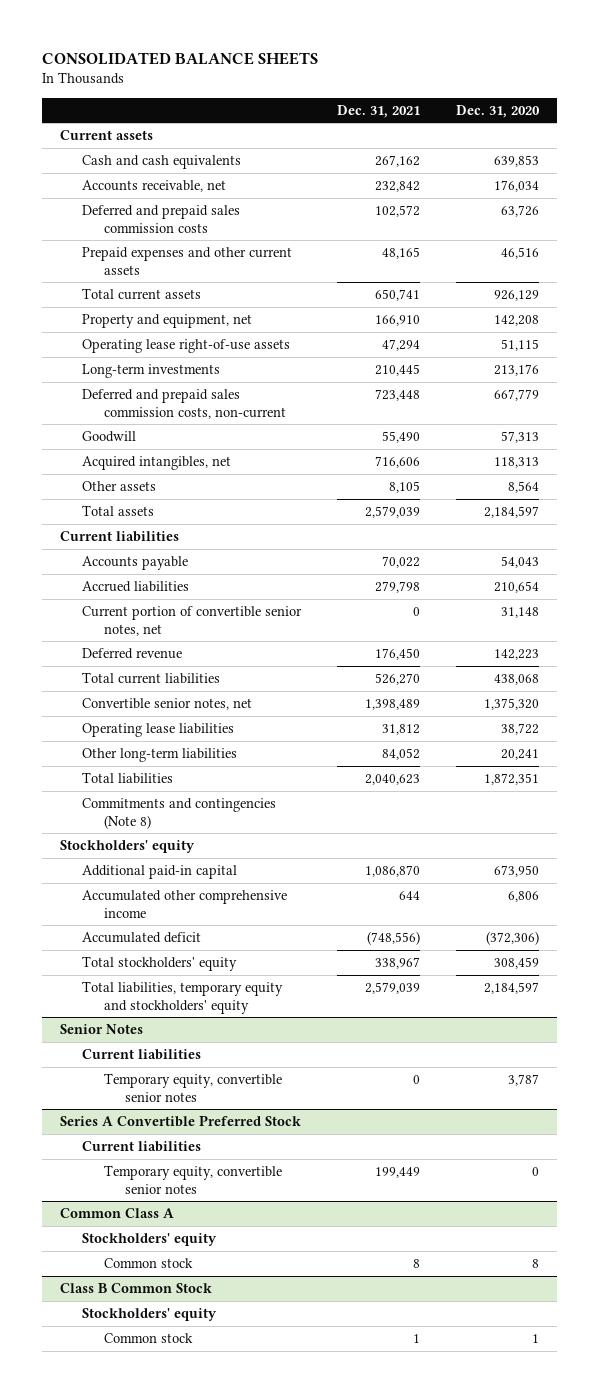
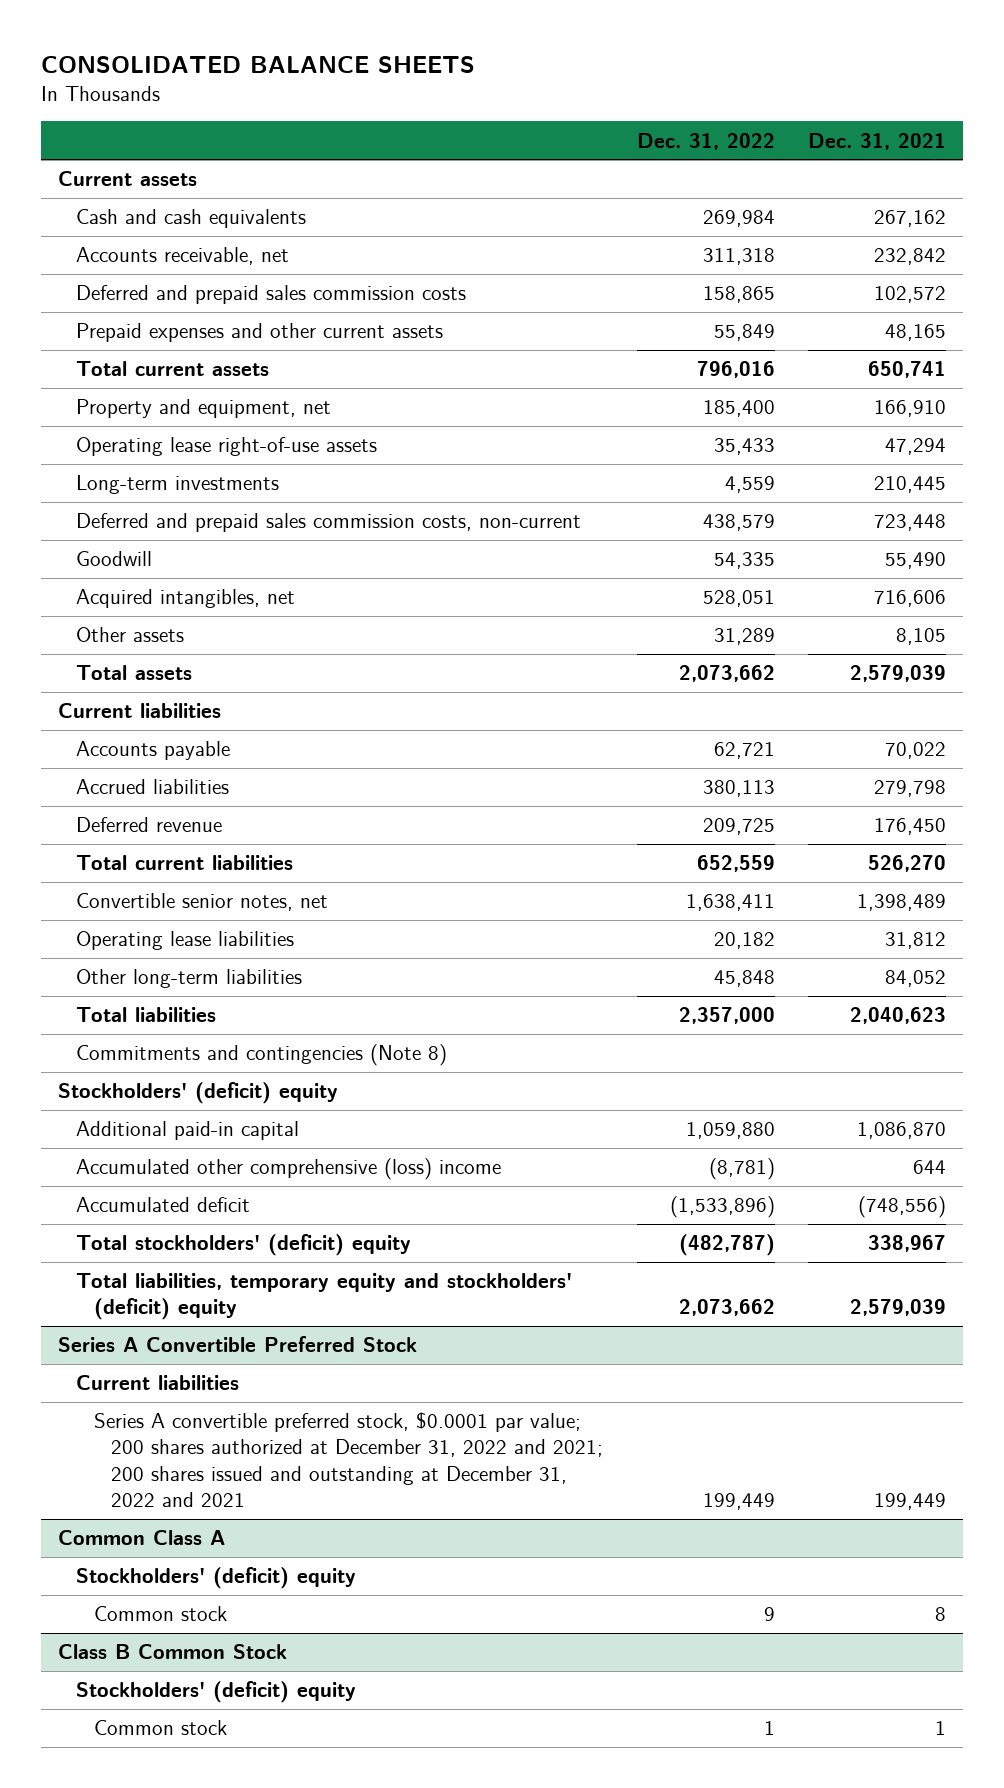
[455,104,540,118] Dec. 31, 2020 -> none
none -> [636,132,775,150] Dec. 31, 2022
[81,606,302,636] Current portion of convertible senior notes, net -> none
[59,840,195,854] Stockholders' equity -> [58,1082,339,1105] Stockholders' (deficit) equity
[81,890,287,918] Accumulated other comprehensive income -> [75,1158,501,1181] Accumulated other comprehensive (loss) income
[59,1024,143,1035] Senior Notes -> none
[81,1049,201,1061] Current liabilities -> none
[103,1073,282,1102] Temporary equity, convertible senior notes -> none
[81,956,237,972] Total stockholders' equity -> [75,1234,411,1257] Total stockholders' (deficit) equity
[81,981,283,1014] Total liabilities, temporary equity and stockholders' equity -> [75,1273,572,1321] Total liabilities, temporary equity and stockholders' (deficit) equity
[103,1165,282,1194] Temporary equity, convertible senior notes -> [93,1412,604,1507] Series A convertible preferred stock, $0.0001 par value; 200 shares authorized at December 31, 2022 and 2021; 200 shares issued and outstanding at December 31, 2022 and 2021
[81,1233,217,1247] Stockholders' equity -> [75,1567,356,1590] Stockholders' (deficit) equity
[81,1308,217,1322] Stockholders' equity -> [75,1681,356,1704] Stockholders' (deficit) equity

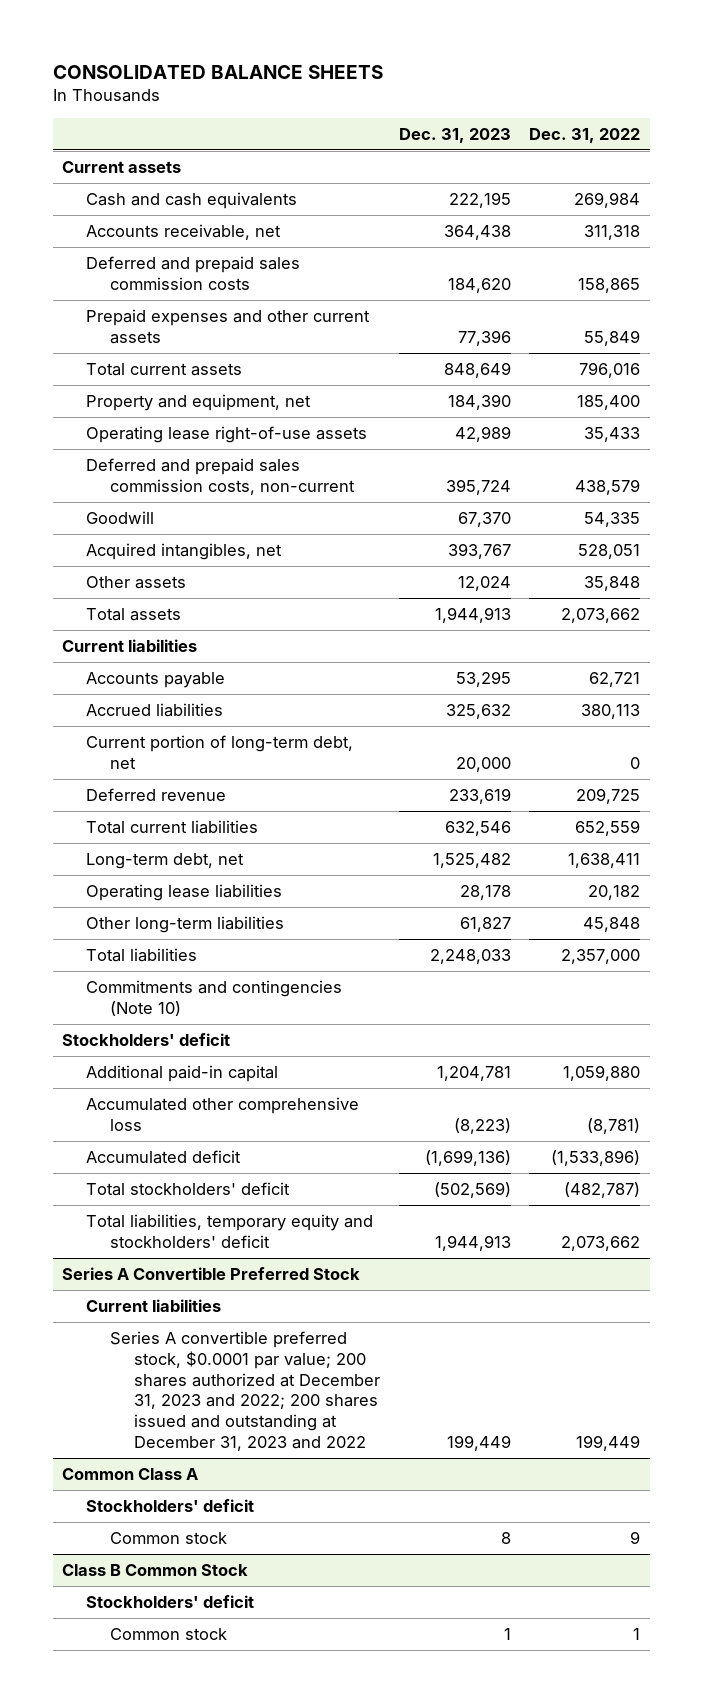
[808,132,947,150] Dec. 31, 2021 -> none
none -> [398,127,511,143] Dec. 31, 2023
[75,475,279,495] Long-term investments -> none
[713,628,775,646] 31,289 -> [584,576,641,592] 35,848
none -> [86,735,354,769] Current portion of long-term debt, net
[75,893,328,912] Convertible senior notes, net -> [86,853,245,870] Long-term debt, net
[75,1044,447,1067] Commitments and contingencies (Note 8) -> [86,980,343,1016] Commitments and contingencies (Note 10)
[58,1082,339,1105] Stockholders' (deficit) equity -> [62,1033,231,1047] Stockholders' deficit
[75,1158,501,1181] Accumulated other comprehensive (loss) income -> [86,1097,360,1131] Accumulated other comprehensive loss
[75,1234,411,1257] Total stockholders' (deficit) equity -> [86,1182,291,1197] Total stockholders' deficit
[75,1273,572,1321] Total liabilities, temporary equity and stockholders' (deficit) equity -> [86,1214,374,1248] Total liabilities, temporary equity and stockholders' deficit
[93,1412,604,1507] Series A convertible preferred stock, $0.0001 par value; 200 shares authorized at December 31, 2022 and 2021; 200 shares issued and outstanding at December 31, 2022 and 2021 -> [110,1331,380,1451] Series A convertible preferred stock, $0.0001 par value; 200 shares authorized at December 31, 2023 and 2022; 200 shares issued and outstanding at December 31, 2023 and 2022
[75,1567,356,1590] Stockholders' (deficit) equity -> [86,1499,255,1513] Stockholders' deficit
[75,1681,356,1704] Stockholders' (deficit) equity -> [86,1595,255,1609] Stockholders' deficit

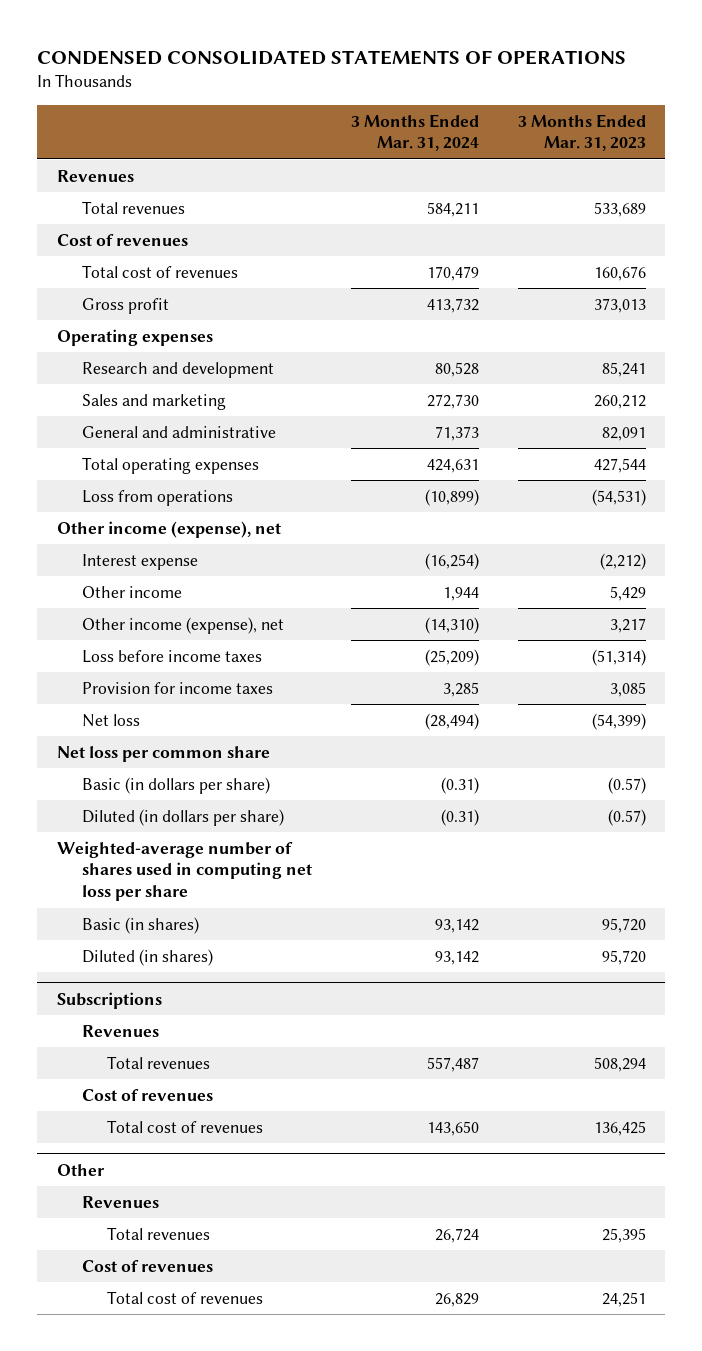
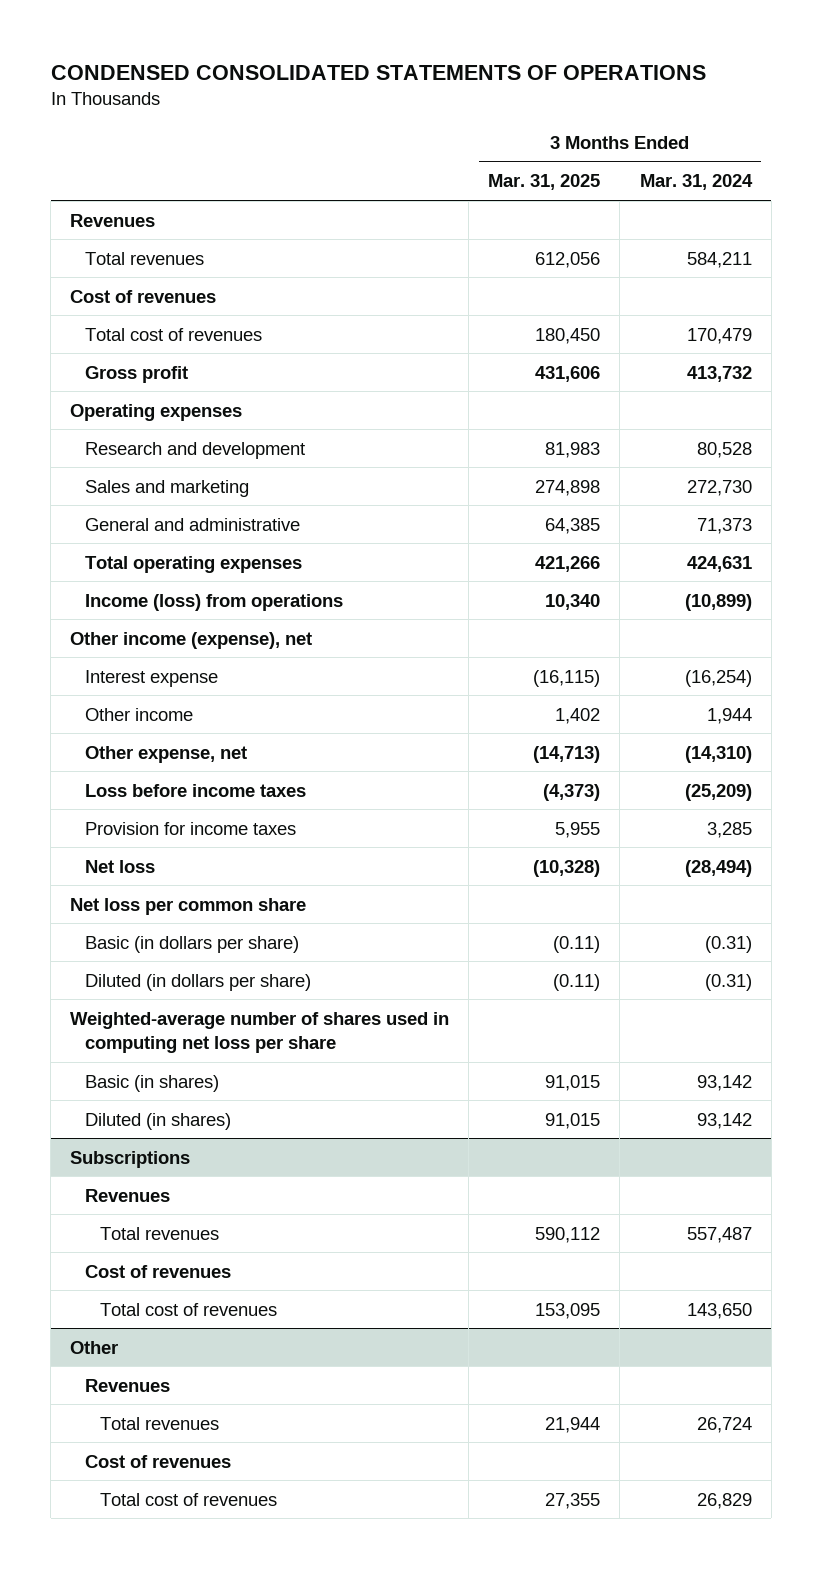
[517,113,646,152] 3 Months Ended Mar. 31, 2023 -> none
none -> [488,174,601,191] Mar. 31, 2025
[81,489,233,506] Loss from operations -> [85,593,344,611] Income (loss) from operations
[81,616,284,634] Other income (expense), net -> [85,745,248,763] Other expense, net

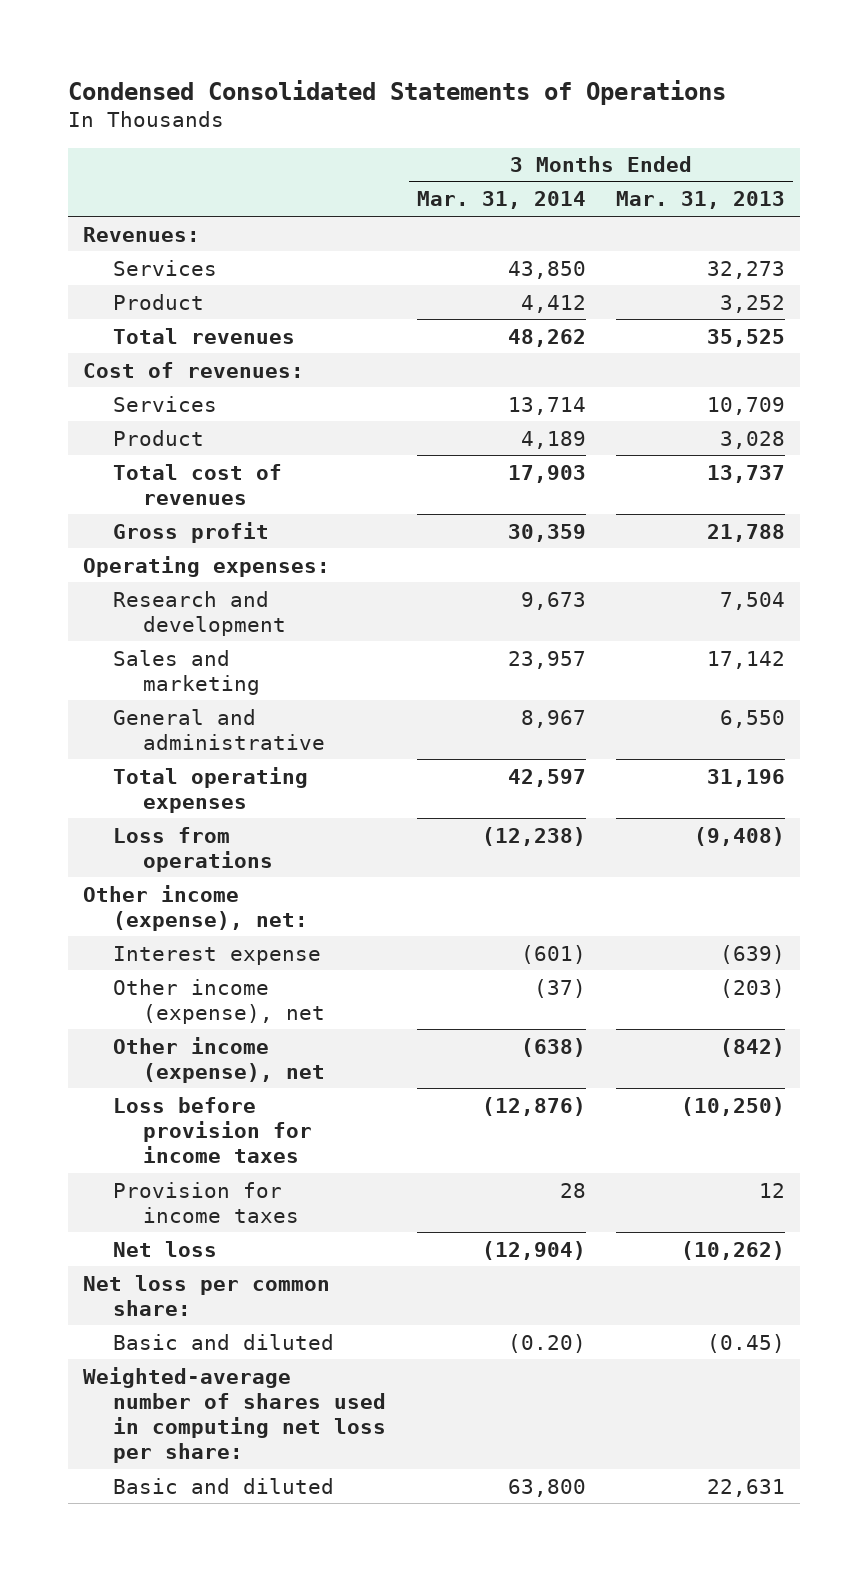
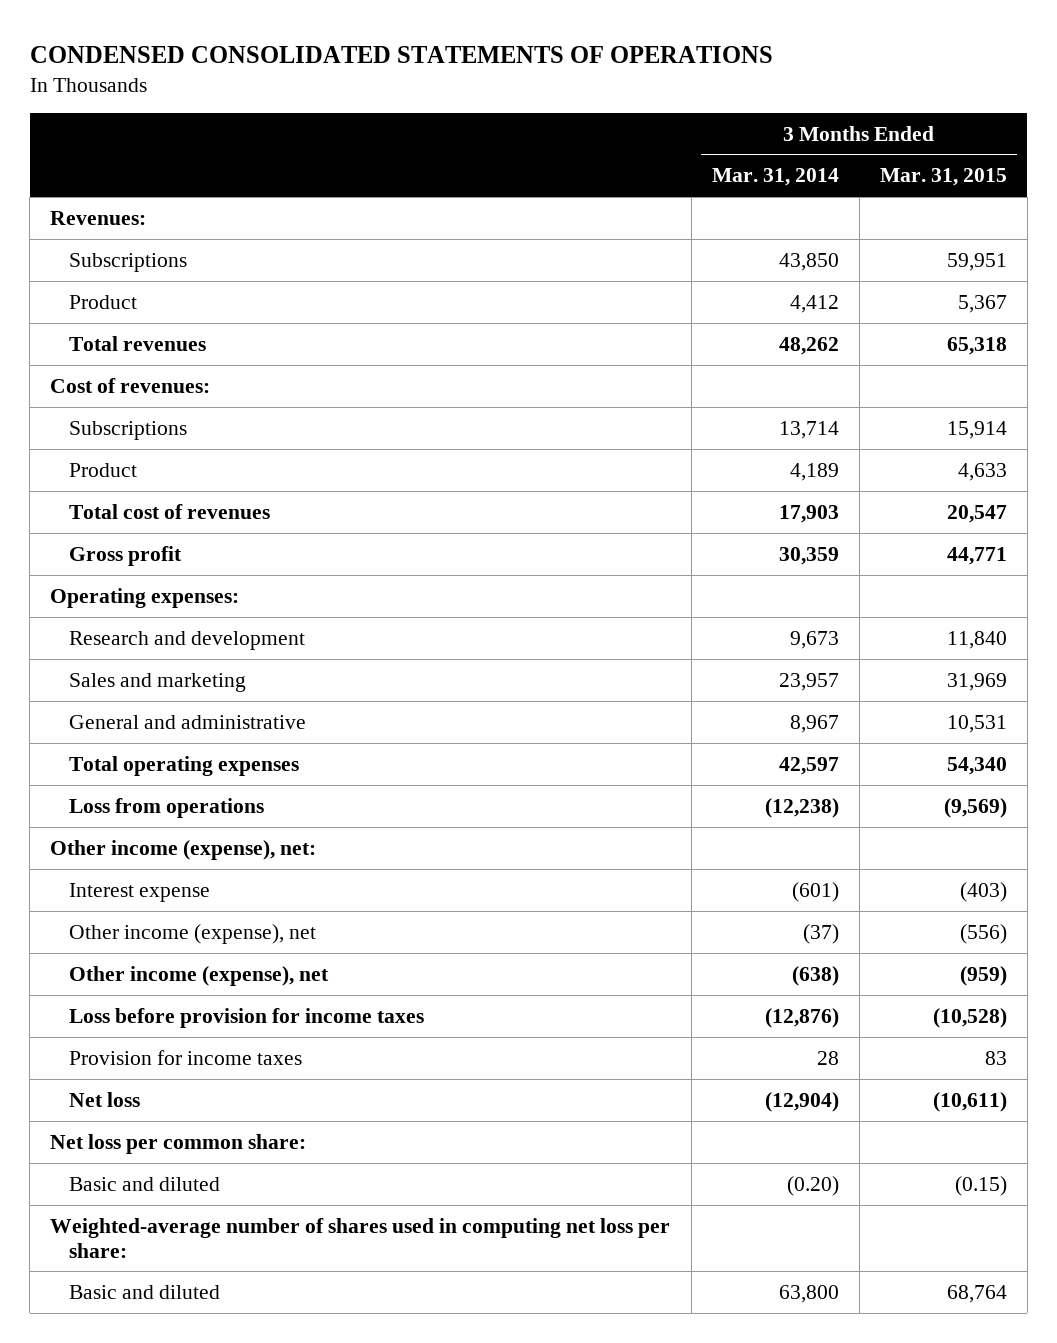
[68,79,727,105] Condensed Consolidated Statements of Operations -> [29,45,773,63] CONDENSED CONSOLIDATED STATEMENTS OF OPERATIONS
[616,191,786,210] Mar. 31, 2013 -> none
none -> [879,168,1007,187] Mar. 31, 2015
[113,259,218,276] Services -> [69,252,188,272] Subscriptions
[113,395,218,412] Services -> [69,420,188,440] Subscriptions

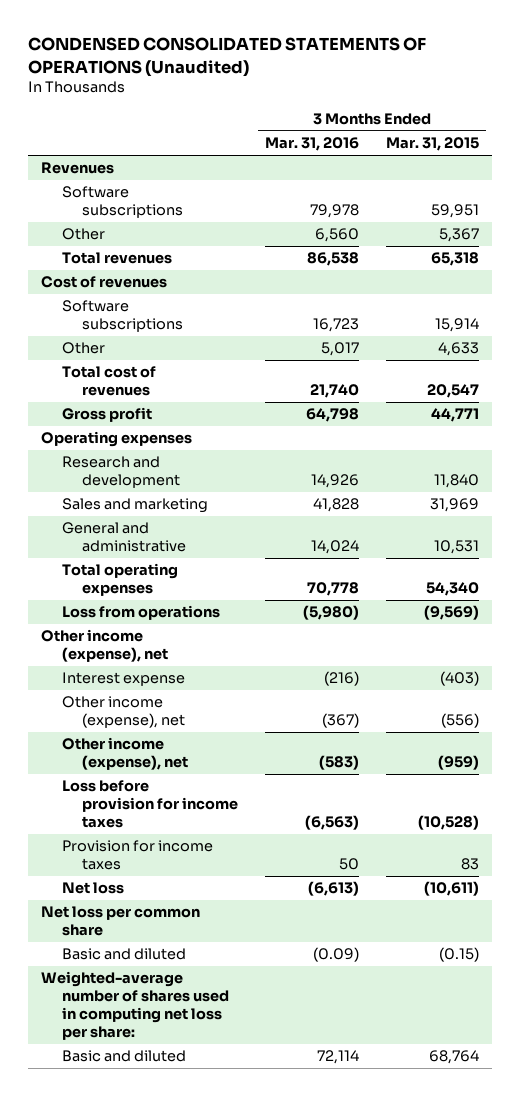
[29,45,773,63] CONDENSED CONSOLIDATED STATEMENTS OF OPERATIONS -> [27,37,426,77] CONDENSED CONSOLIDATED STATEMENTS OF OPERATIONS (Unaudited)
[711,168,839,187] Mar. 31, 2014 -> none
none -> [264,137,359,152] Mar. 31, 2016
[50,210,147,225] Revenues: -> [41,162,115,175] Revenues
[69,252,188,272] Subscriptions -> [61,186,183,219] Software subscriptions
[69,294,138,309] Product -> [61,228,105,241] Other
[50,377,211,393] Cost of revenues: -> [41,276,168,289] Cost of revenues
[69,420,188,440] Subscriptions -> [61,300,183,333] Software subscriptions
[69,462,138,477] Product -> [61,342,105,355] Other
[50,587,240,608] Operating expenses: -> [41,431,193,448] Operating expenses
[50,839,317,860] Other income (expense), net: -> [41,629,168,663] Other income (expense), net
[50,1133,307,1154] Net loss per common share: -> [41,906,201,937] Net loss per common share

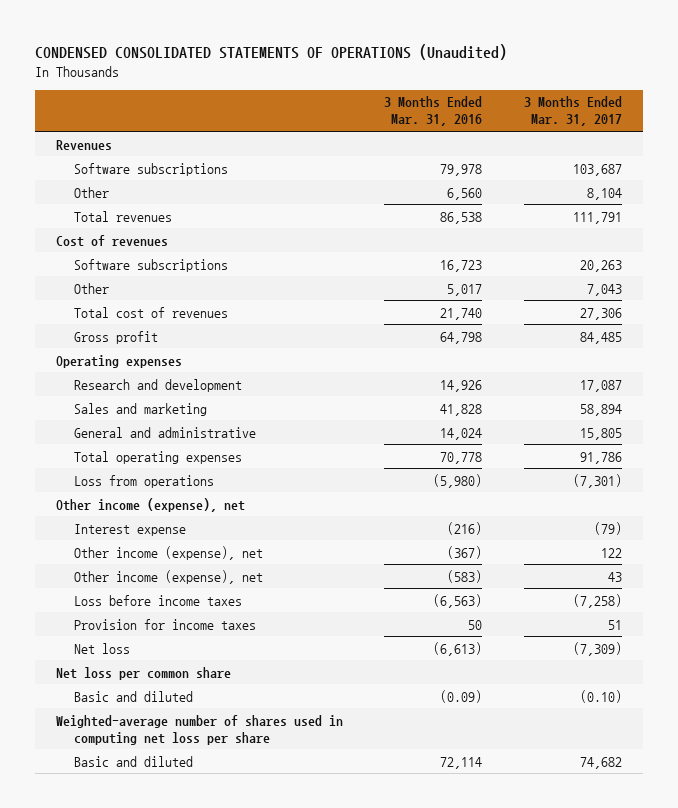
[385,137,479,152] Mar. 31, 2015 -> none
none -> [523,96,622,127] 3 Months Ended Mar. 31, 2017
[61,780,238,828] Loss before provision for income taxes -> [73,594,242,606] Loss before income taxes
[41,971,229,1040] Weighted-average number of shares used in computing net loss per share: -> [55,714,343,745] Weighted-average number of shares used in computing net loss per share

